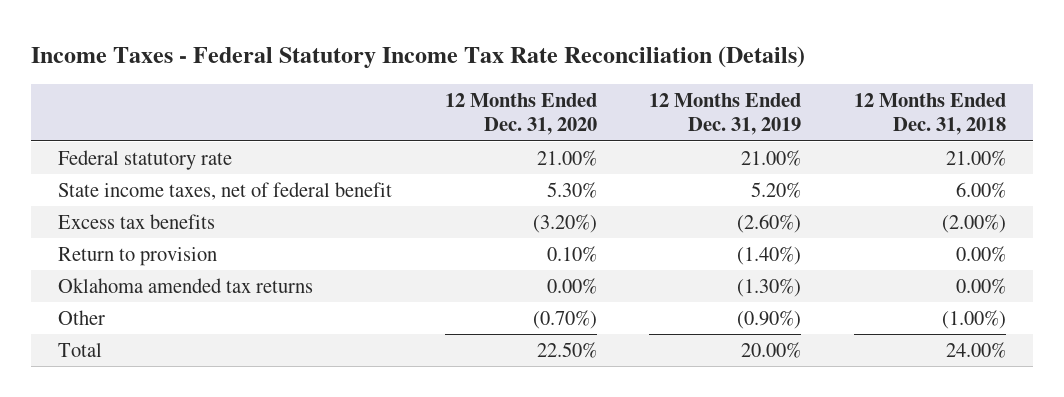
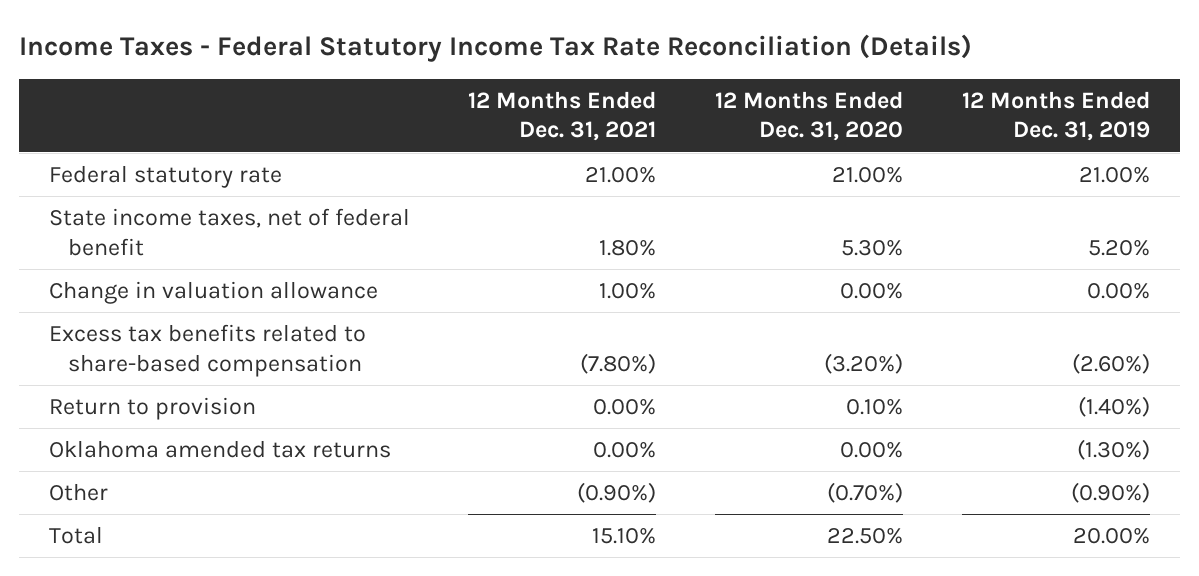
[854,93,1007,136] 12 Months Ended Dec. 31, 2018 -> none
none -> [468,90,657,142] 12 Months Ended Dec. 31, 2021
none -> [48,281,378,305] Change in valuation allowance
[57,214,215,230] Excess tax benefits -> [48,324,366,377] Excess tax benefits related to share-based compensation

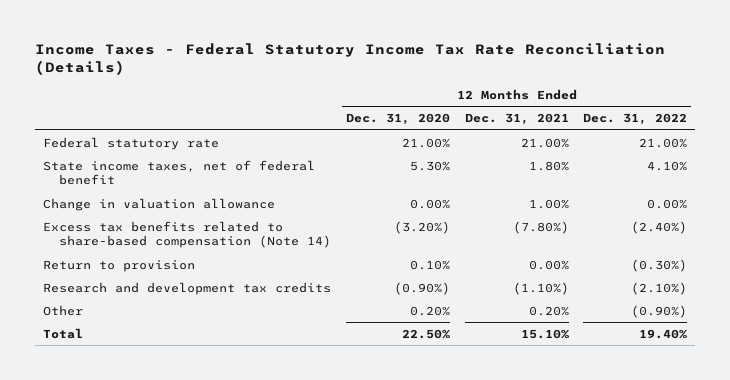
[962,90,1151,142] 12 Months Ended Dec. 31, 2019 -> none
none -> [583,113,688,126] Dec. 31, 2022
[48,324,366,377] Excess tax benefits related to share-based compensation -> [42,220,332,249] Excess tax benefits related to share-based compensation (Note 14)
[48,440,391,459] Oklahoma amended tax returns -> none
none -> [42,281,331,295] Research and development tax credits
[577,482,657,504] (0.90%) -> [528,305,569,316] 0.20%
[827,482,904,504] (0.70%) -> [410,305,451,316] 0.20%

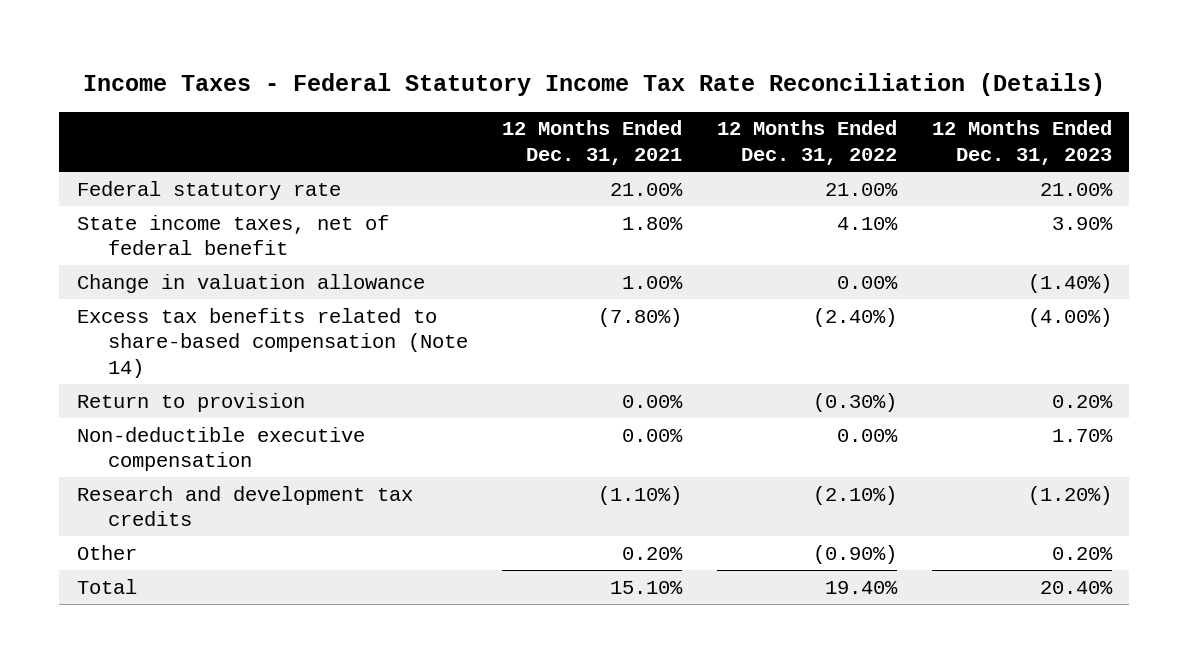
[346,113,451,126] Dec. 31, 2020 -> none
none -> [931,120,1112,166] 12 Months Ended Dec. 31, 2023
none -> [76,426,365,472] Non-deductible executive compensation

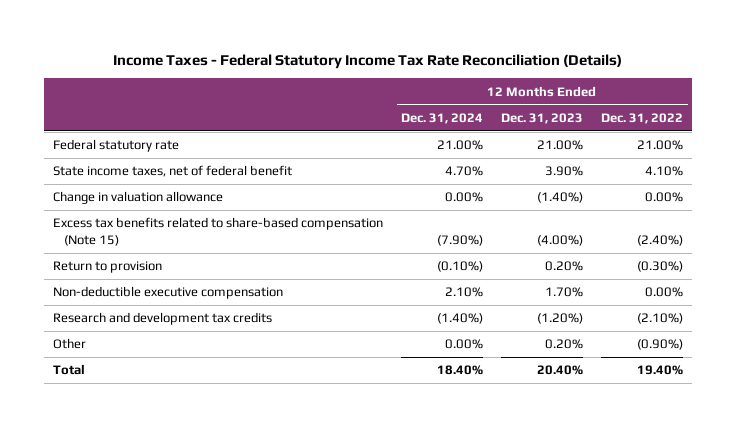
[502,120,683,166] 12 Months Ended Dec. 31, 2021 -> none
none -> [401,112,484,124] Dec. 31, 2024
[76,307,468,379] Excess tax benefits related to share-based compensation (Note 14) -> [53,217,384,246] Excess tax benefits related to share-based compensation (Note 15)

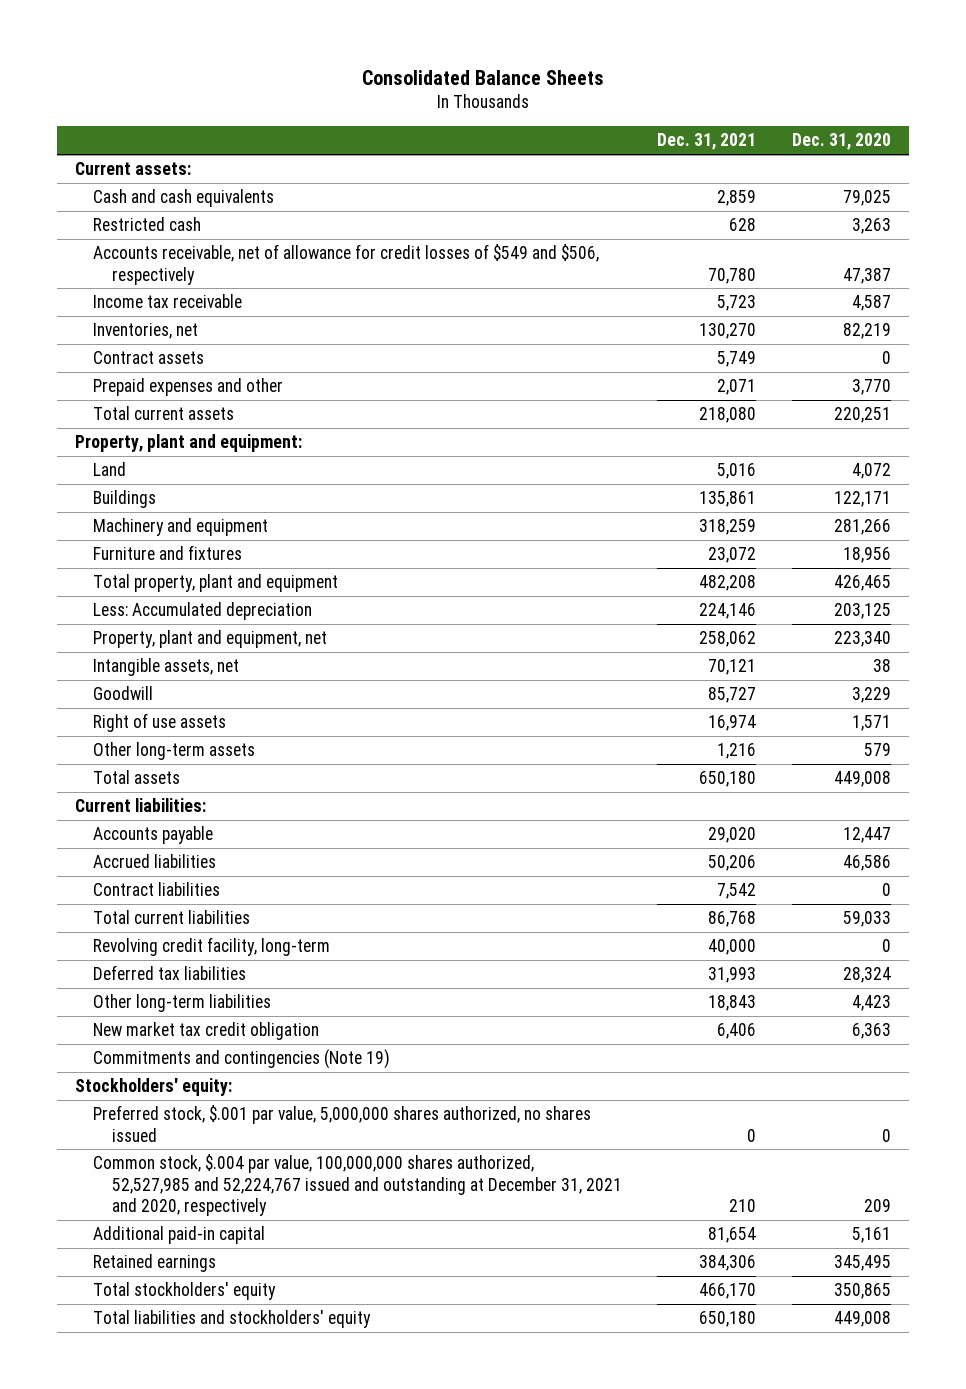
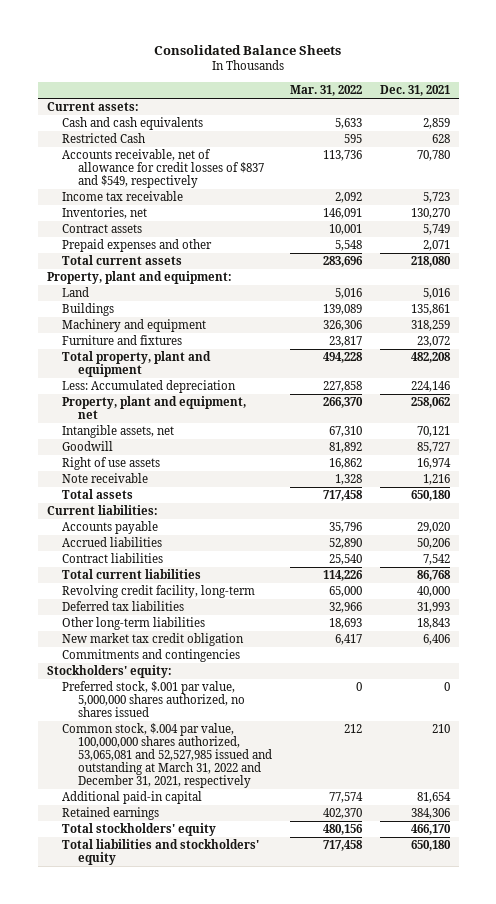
[792,133,892,151] Dec. 31, 2020 -> none
none -> [289,84,362,96] Mar. 31, 2022
[93,217,202,232] Restricted cash -> [62,133,146,144] Restricted Cash
[93,244,600,285] Accounts receivable, net of allowance for credit losses of $549 and $506, respectively -> [62,149,265,189] Accounts receivable, net of allowance for credit losses of $837 and $549, respectively
[93,742,256,761] Other long-term assets -> [62,473,149,484] Note receivable
[93,1049,391,1070] Commitments and contingencies (Note 19) -> [62,649,241,663] Commitments and contingencies
[93,1154,622,1216] Common stock, $.004 par value, 100,000,000 shares authorized, 52,527,985 and 52,224,767 issued and outstanding at December 31, 2021 and 2020, respectively -> [62,723,273,789] Common stock, $.004 par value, 100,000,000 shares authorized, 53,065,081 and 52,527,985 issued and outstanding at March 31, 2022 and December 31, 2021, respectively

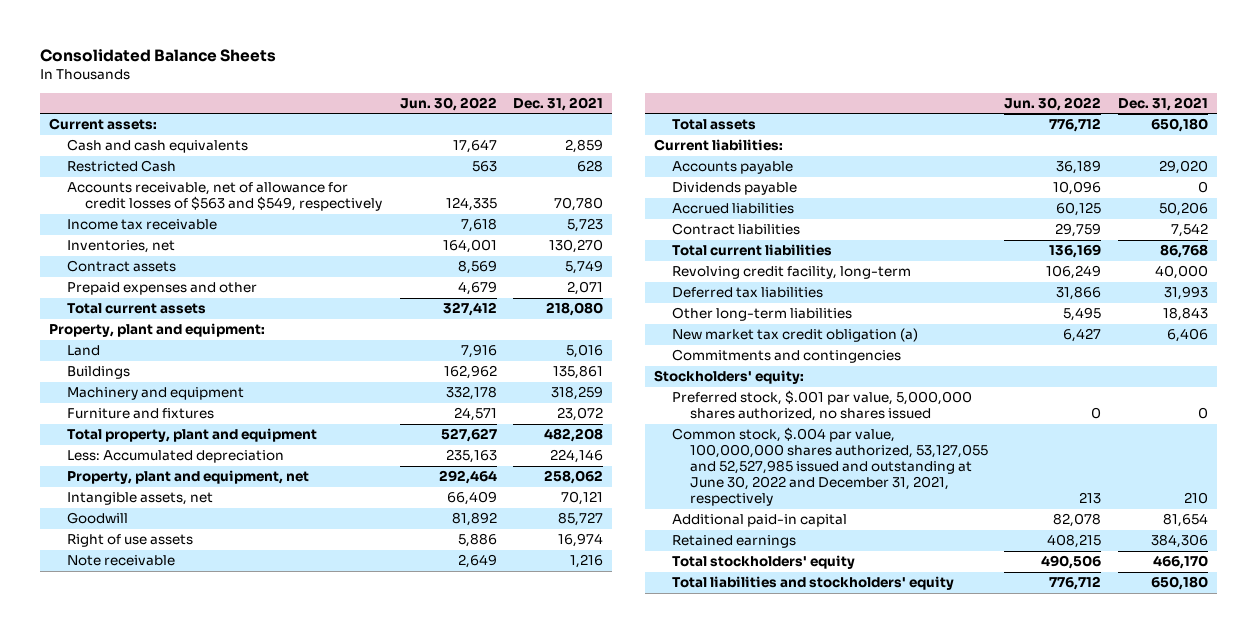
[289,84,362,96] Mar. 31, 2022 -> none
none -> [399,96,497,111] Jun. 30, 2022
[62,149,265,189] Accounts receivable, net of allowance for credit losses of $837 and $549, respectively -> [66,182,382,212] Accounts receivable, net of allowance for credit losses of $563 and $549, respectively
none -> [671,182,797,196] Dividends payable
[62,633,245,647] New market tax credit obligation -> [671,328,918,343] New market tax credit obligation (a)
[62,723,273,789] Common stock, $.004 par value, 100,000,000 shares authorized, 53,065,081 and 52,527,985 issued and outstanding at March 31, 2022 and December 31, 2021, respectively -> [671,427,988,507] Common stock, $.004 par value, 100,000,000 shares authorized, 53,127,055 and 52,527,985 issued and outstanding at June 30, 2022 and December 31, 2021, respectively

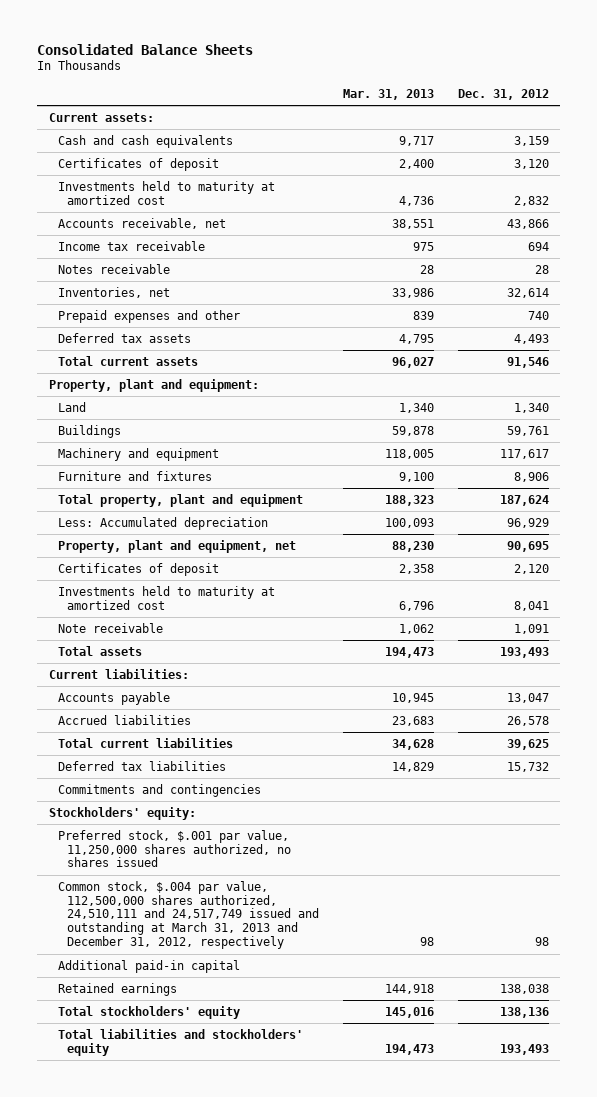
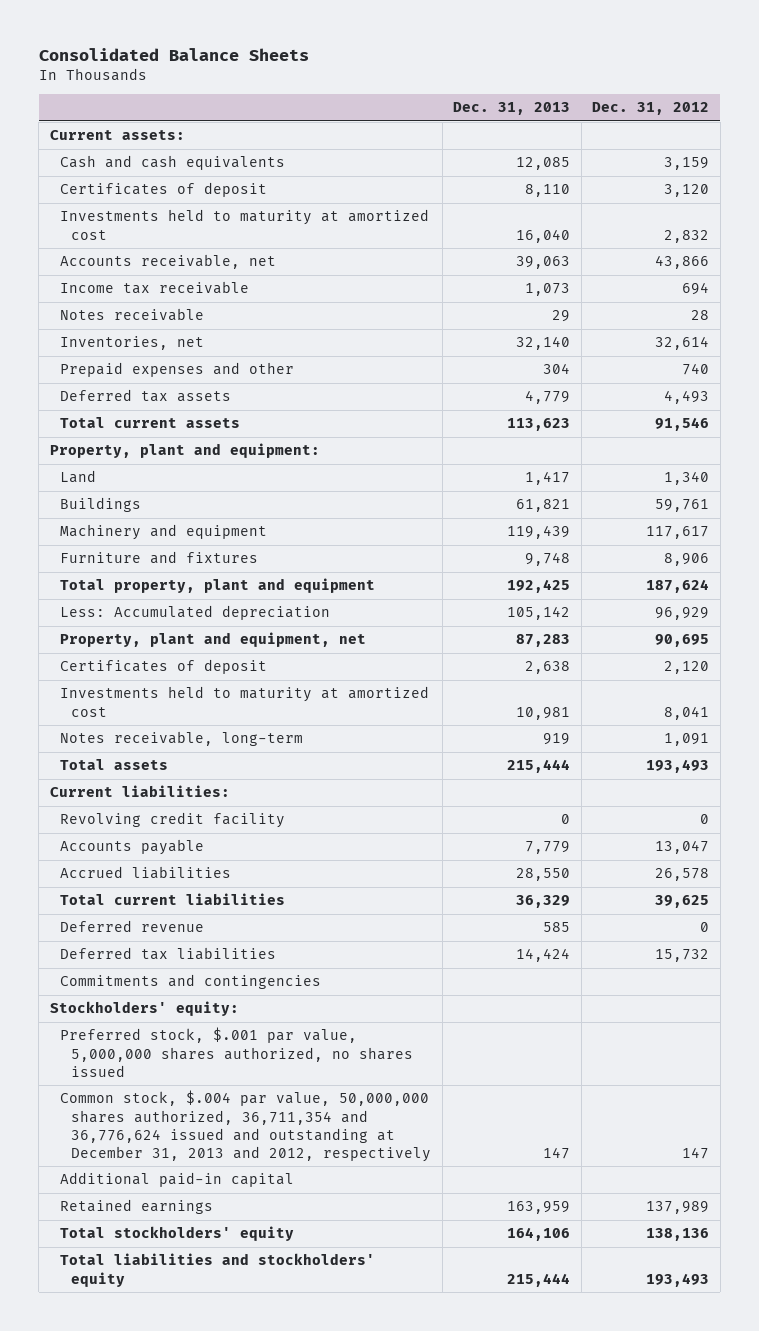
[342,88,434,100] Mar. 31, 2013 -> none
none -> [453,102,571,116] Dec. 31, 2013
[57,622,163,633] Note receivable -> [60,731,304,747] Notes receivable, long-term
none -> [60,812,286,829] Revolving credit facility
none -> [60,920,205,933] Deferred revenue
[57,829,292,868] Preferred stock, $.001 par value, 11,250,000 shares authorized, no shares issued -> [60,1027,414,1077] Preferred stock, $.001 par value, 5,000,000 shares authorized, no shares issued
[57,880,320,950] Common stock, $.004 par value, 112,500,000 shares authorized, 24,510,111 and 24,517,749 issued and outstanding at March 31, 2013 and December 31, 2012, respectively -> [60,1090,432,1162] Common stock, $.004 par value, 50,000,000 shares authorized, 36,711,354 and 36,776,624 issued and outstanding at December 31, 2013 and 2012, respectively
[534,937,549,947] 98 -> [682,1146,710,1159] 147
[499,983,549,994] 138,038 -> [646,1201,710,1215] 137,989

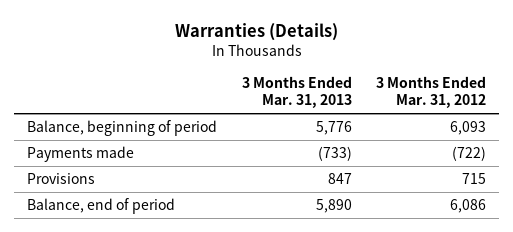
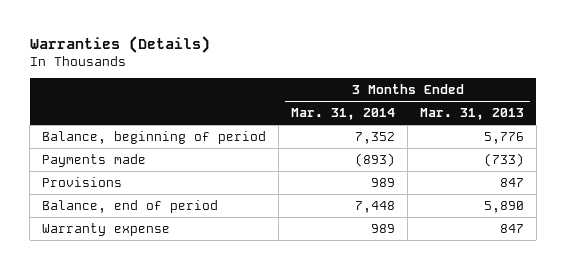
[376,76,487,109] 3 Months Ended Mar. 31, 2012 -> none
none -> [291,108,396,121] Mar. 31, 2014
none -> [42,222,171,236] Warranty expense

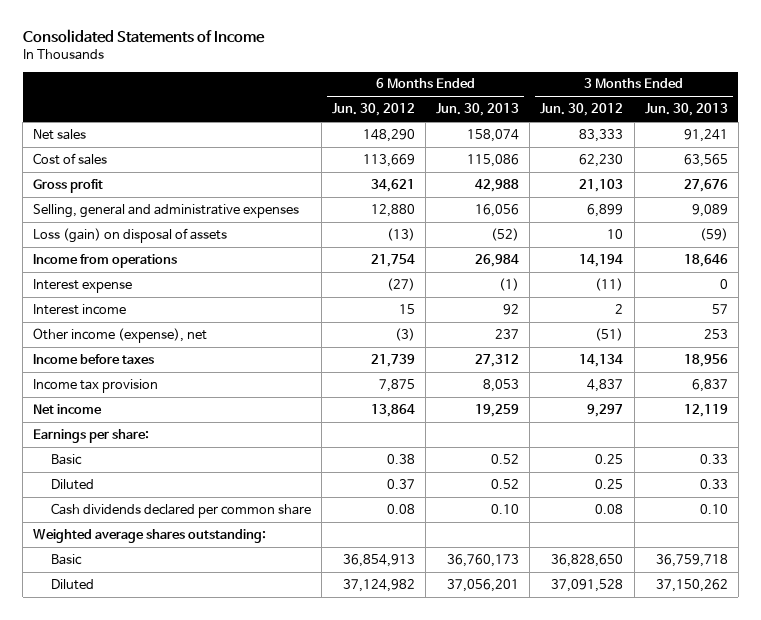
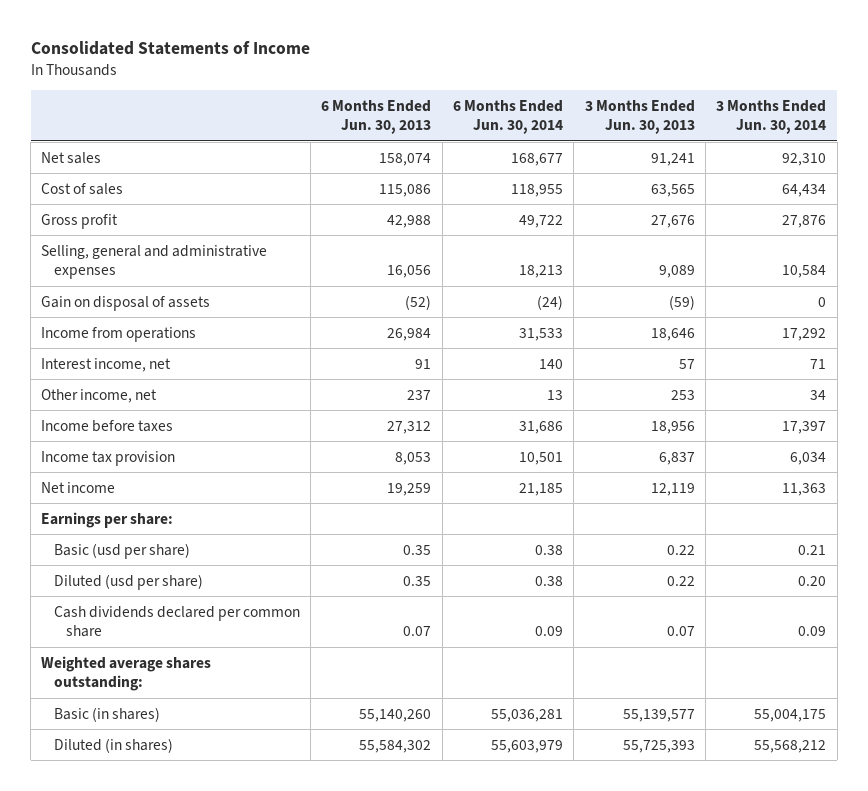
[331,103,415,117] Jun. 30, 2012 -> none
[540,103,624,117] Jun. 30, 2012 -> none
none -> [452,99,563,135] 6 Months Ended Jun. 30, 2014
none -> [716,99,827,135] 3 Months Ended Jun. 30, 2014
[33,227,228,243] Loss (gain) on disposal of assets -> [41,295,211,311] Gain on disposal of assets
[33,278,133,293] Interest expense -> none
[33,303,127,315] Interest income -> [41,357,172,372] Interest income, net
[503,303,520,315] 92 -> [415,358,432,369] 91
[33,327,208,343] Other income (expense), net -> [41,388,158,403] Other income, net
[50,453,82,465] Basic -> [53,542,190,559] Basic (usd per share)
[491,453,520,464] 0.52 -> [403,544,432,555] 0.35
[699,453,728,464] 0.33 -> [666,544,695,555] 0.22
[50,478,94,490] Diluted -> [53,573,203,590] Diluted (usd per share)
[491,478,520,489] 0.52 -> [403,575,432,586] 0.35
[699,478,728,489] 0.33 -> [666,575,695,586] 0.22
[491,503,520,514] 0.10 -> [403,626,432,637] 0.07
[699,503,728,514] 0.10 -> [666,626,695,637] 0.07
[50,553,82,565] Basic -> [53,706,160,722] Basic (in shares)
[447,553,520,567] 36,760,173 -> [359,708,432,722] 55,140,260
[655,553,728,567] 36,759,718 -> [622,708,695,722] 55,139,577
[50,578,94,590] Diluted -> [53,737,173,753] Diluted (in shares)
[447,578,520,592] 37,056,201 -> [359,739,432,753] 55,584,302
[655,578,728,592] 37,150,262 -> [622,739,695,753] 55,725,393

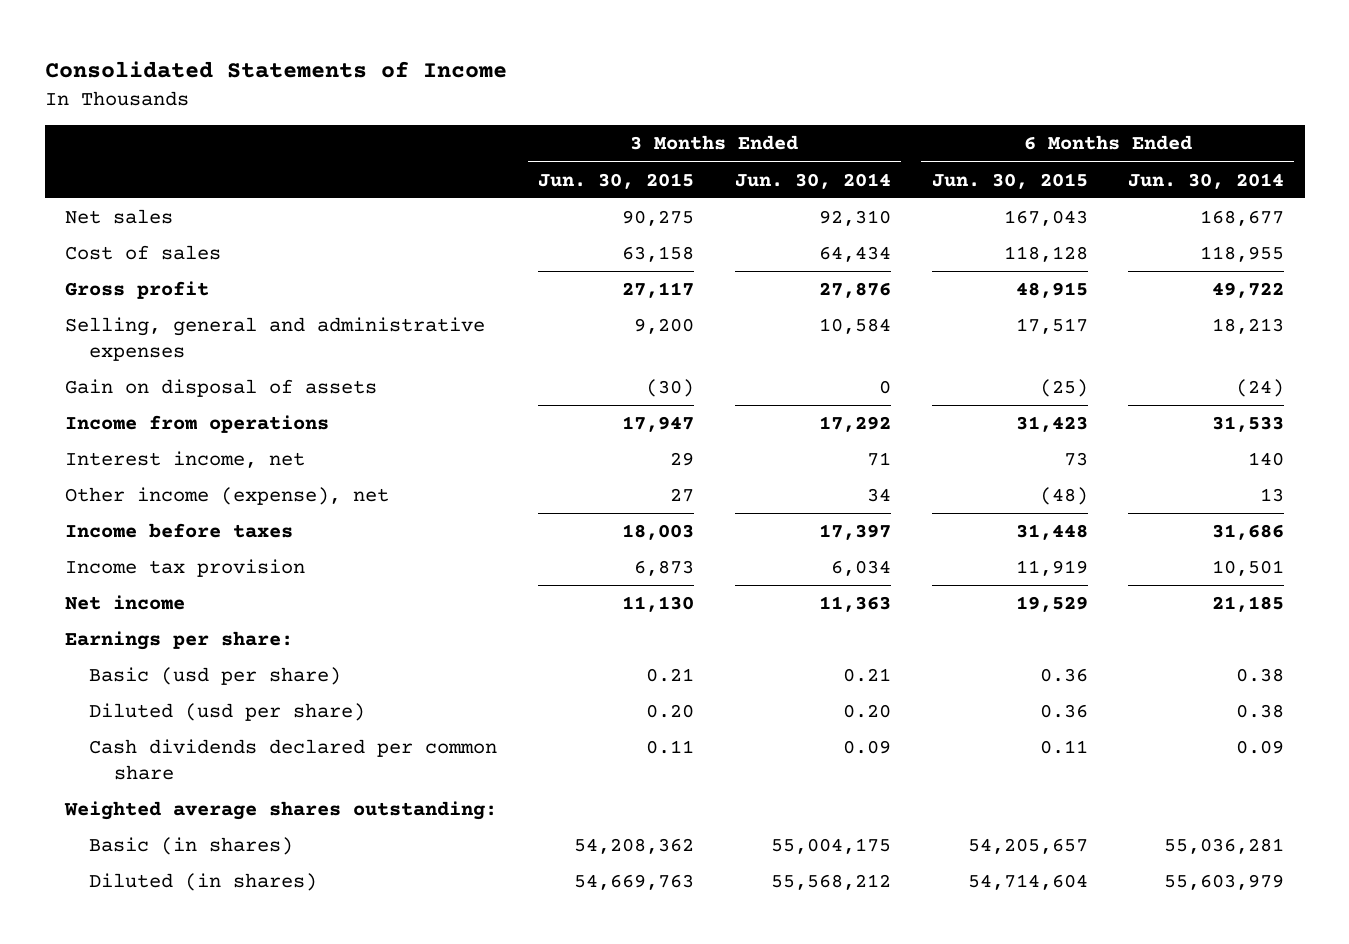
[321,99,432,135] 6 Months Ended Jun. 30, 2013 -> none
[584,99,695,135] 3 Months Ended Jun. 30, 2013 -> none
none -> [538,172,695,189] Jun. 30, 2015
none -> [931,172,1088,189] Jun. 30, 2015
[41,388,158,403] Other income, net -> [65,487,390,506] Other income (expense), net

